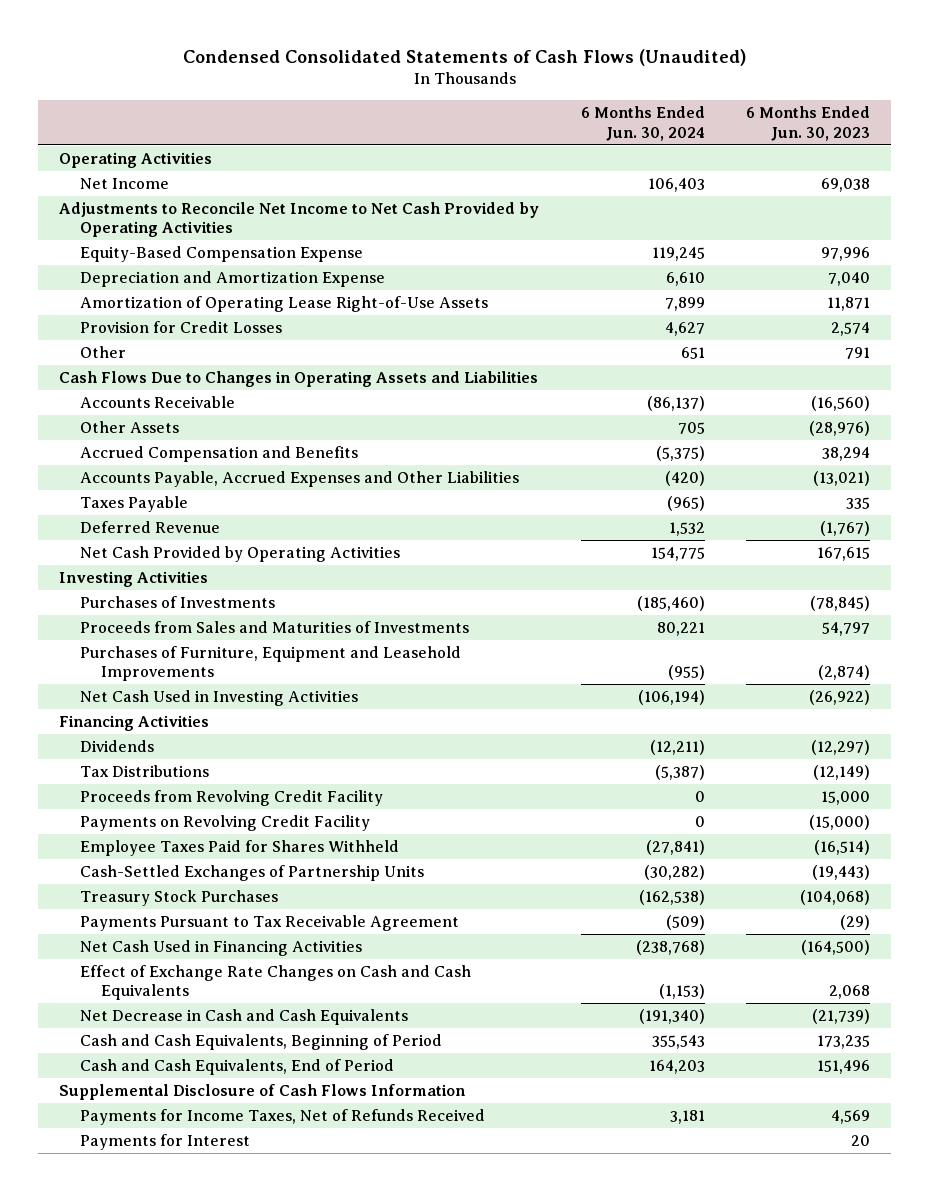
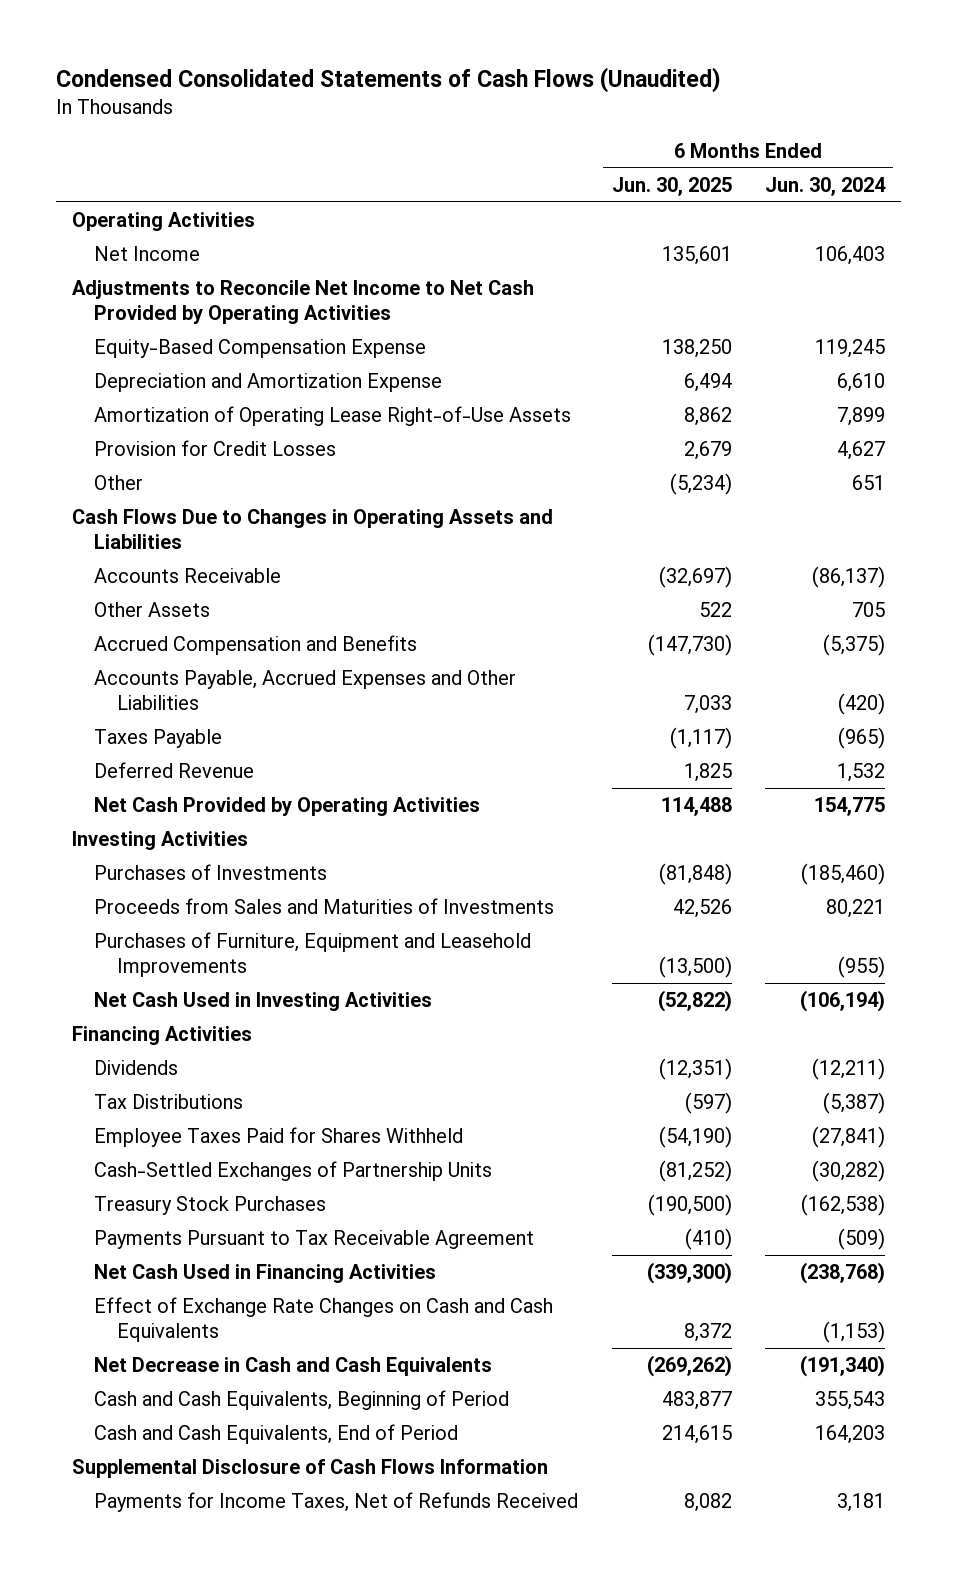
[746,106,871,141] 6 Months Ended Jun. 30, 2023 -> none
none -> [611,176,732,196] Jun. 30, 2025
[80,789,384,806] Proceeds from Revolving Credit Facility -> none
[80,814,371,831] Payments on Revolving Credit Facility -> none
[80,1133,251,1150] Payments for Interest -> none

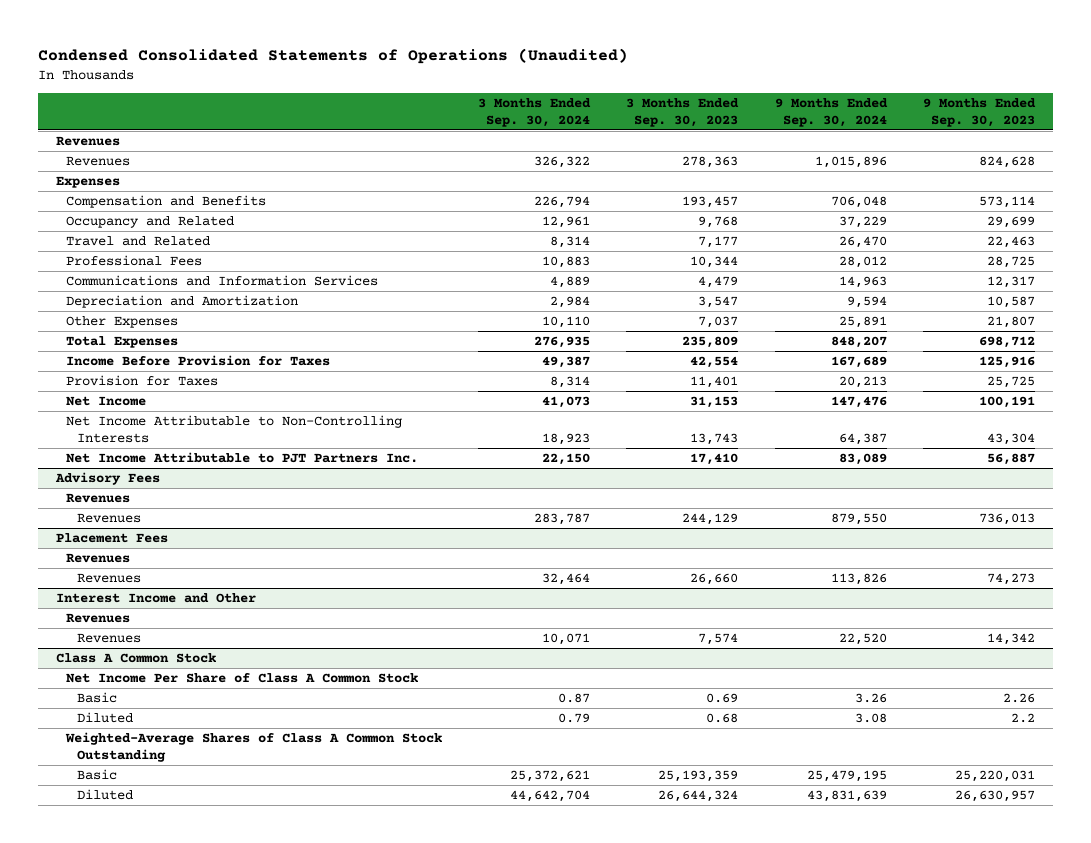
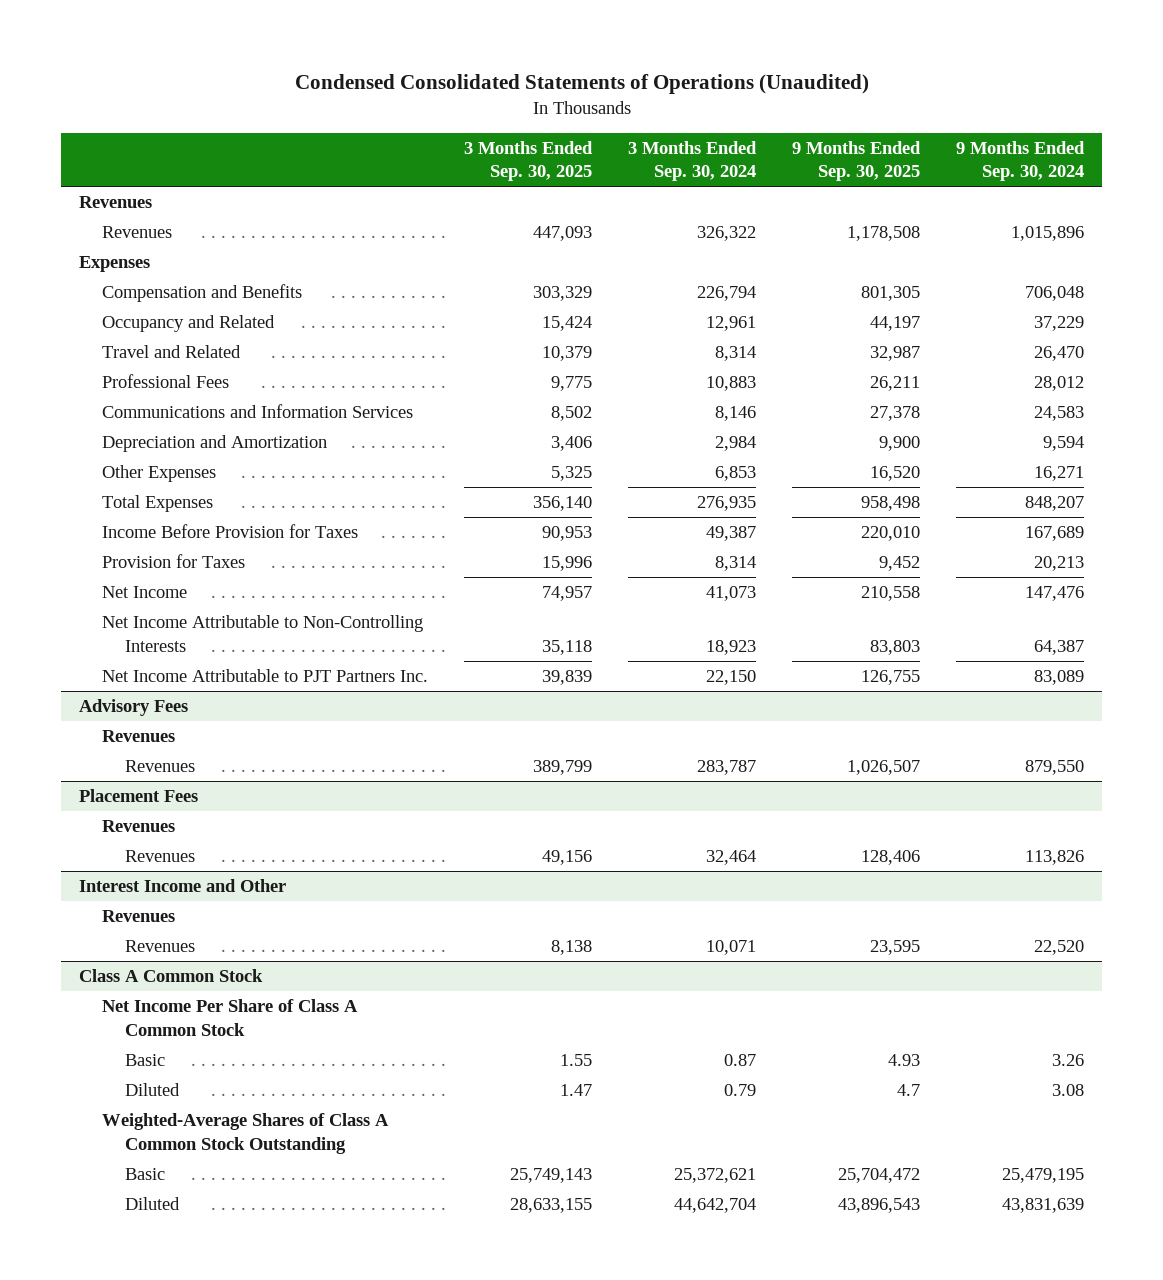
[626,98,740,127] 3 Months Ended Sep. 30, 2023 -> none
[922,98,1036,127] 9 Months Ended Sep. 30, 2023 -> none
none -> [464,140,594,182] 3 Months Ended Sep. 30, 2025
none -> [792,140,922,182] 9 Months Ended Sep. 30, 2025
[550,276,591,289] 4,889 -> [715,405,757,421] 8,146
[838,276,887,289] 14,963 -> [1034,405,1085,421] 24,583
[542,316,591,329] 10,110 -> [715,465,757,481] 6,853
[838,316,887,329] 25,891 -> [1034,465,1085,481] 16,271

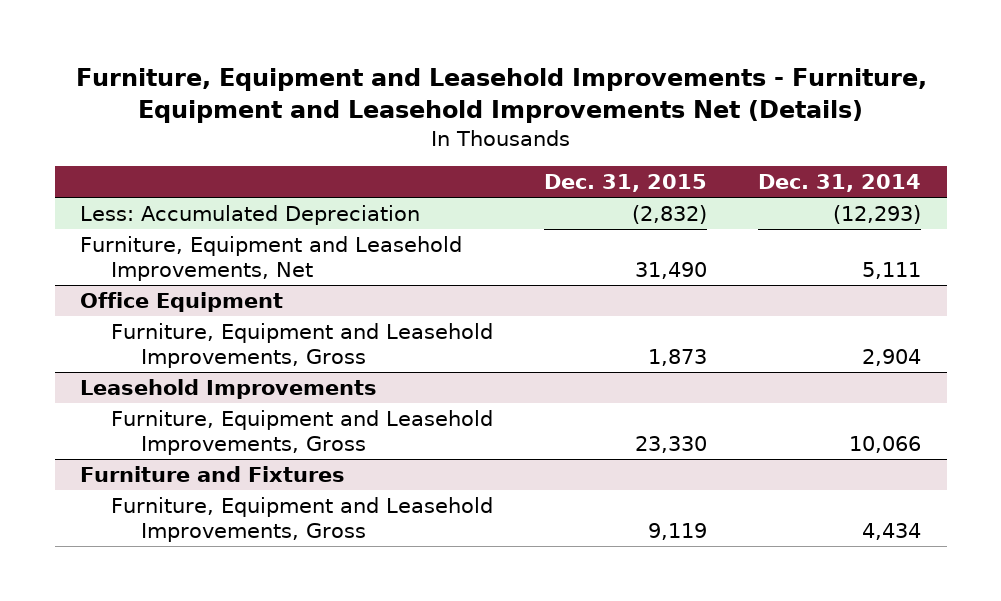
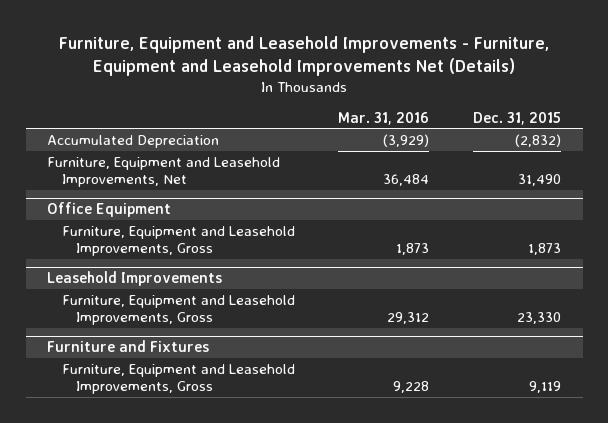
[758,174,922,193] Dec. 31, 2014 -> none
none -> [338,111,430,125] Mar. 31, 2016
[80,205,421,226] Less: Accumulated Depreciation -> [47,134,220,148] Accumulated Depreciation

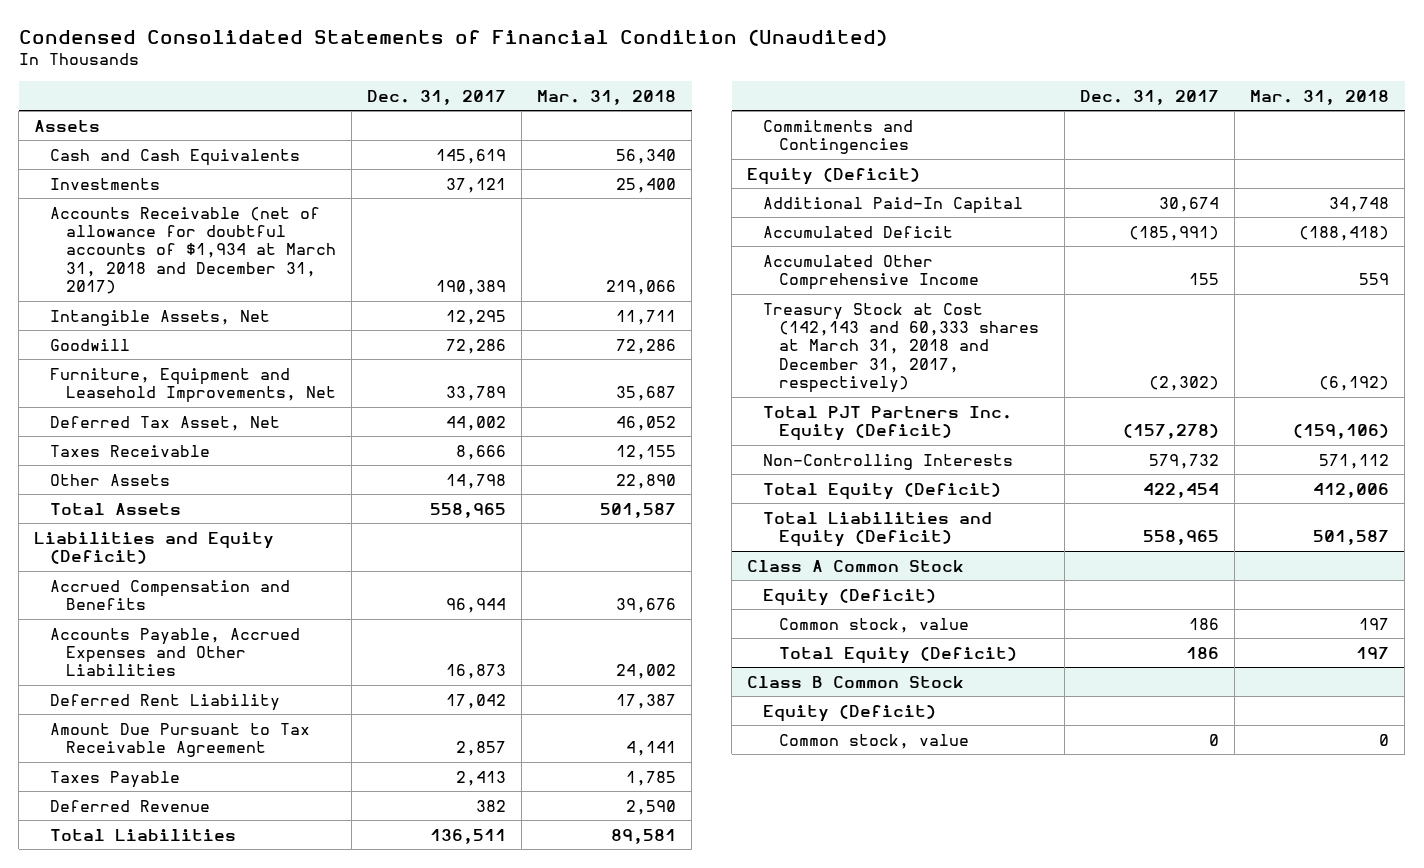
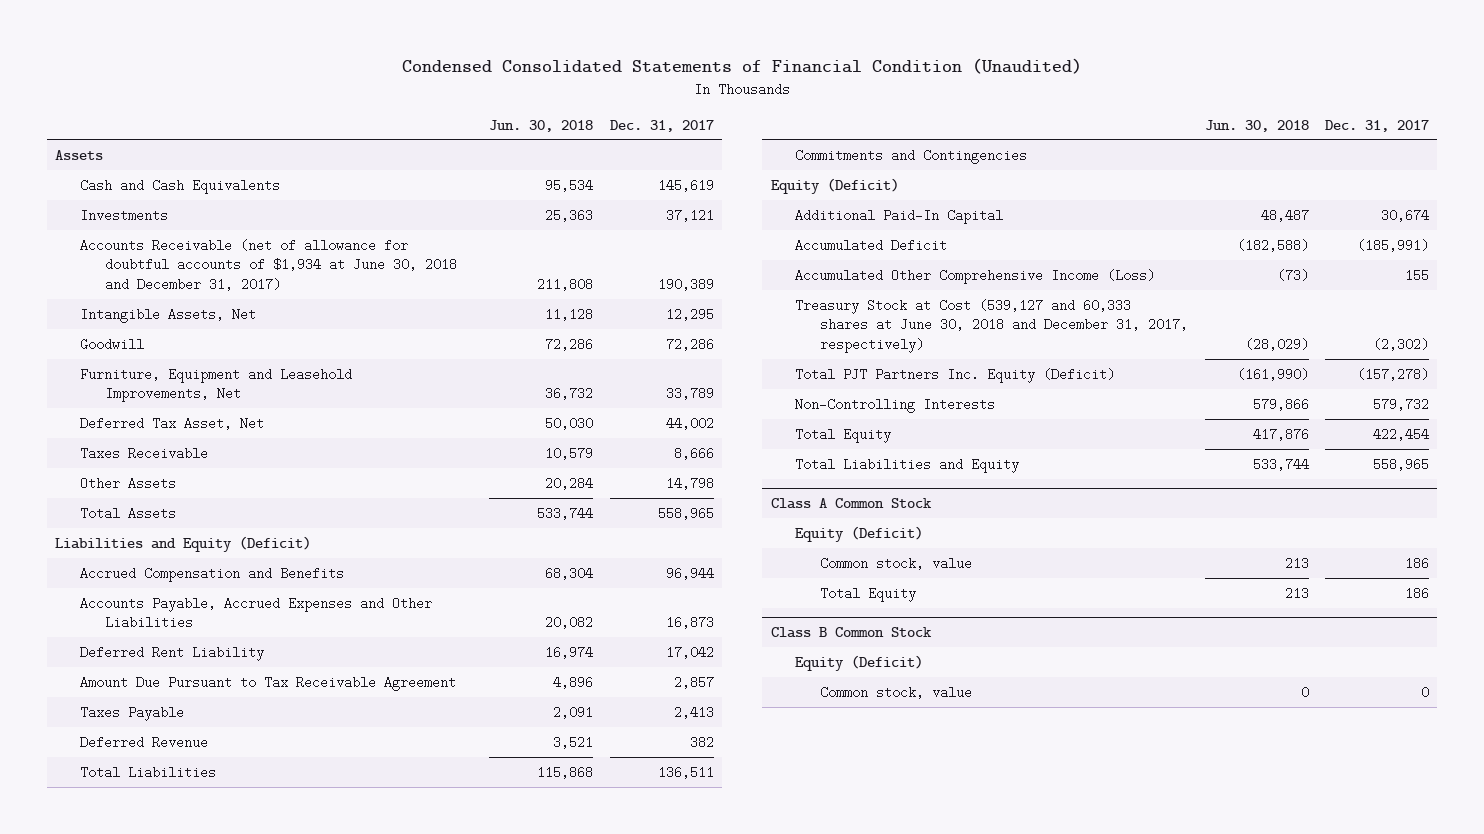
[537,89,677,105] Mar. 31, 2018 -> none
none -> [489,119,594,132] Jun. 30, 2018
[50,206,336,295] Accounts Receivable (net of allowance for doubtful accounts of $1,934 at March 31, 2018 and December 31, 2017) -> [80,238,457,291] Accounts Receivable (net of allowance for doubtful accounts of $1,934 at June 30, 2018 and December 31, 2017)
[762,254,979,291] Accumulated Other Comprehensive Income -> [795,268,1156,284] Accumulated Other Comprehensive Income (Loss)
[762,302,1039,394] Treasury Stock at Cost (142,143 and 60,333 shares at March 31, 2018 and December 31, 2017, respectively) -> [795,298,1189,353] Treasury Stock at Cost (539,127 and 60,333 shares at June 30, 2018 and December 31, 2017, respectively)
[762,482,1001,500] Total Equity (Deficit) -> [795,427,892,443] Total Equity
[762,511,992,548] Total Liabilities and Equity (Deficit) -> [795,457,1020,473] Total Liabilities and Equity
[778,646,1017,664] Total Equity (Deficit) -> [820,586,917,602] Total Equity

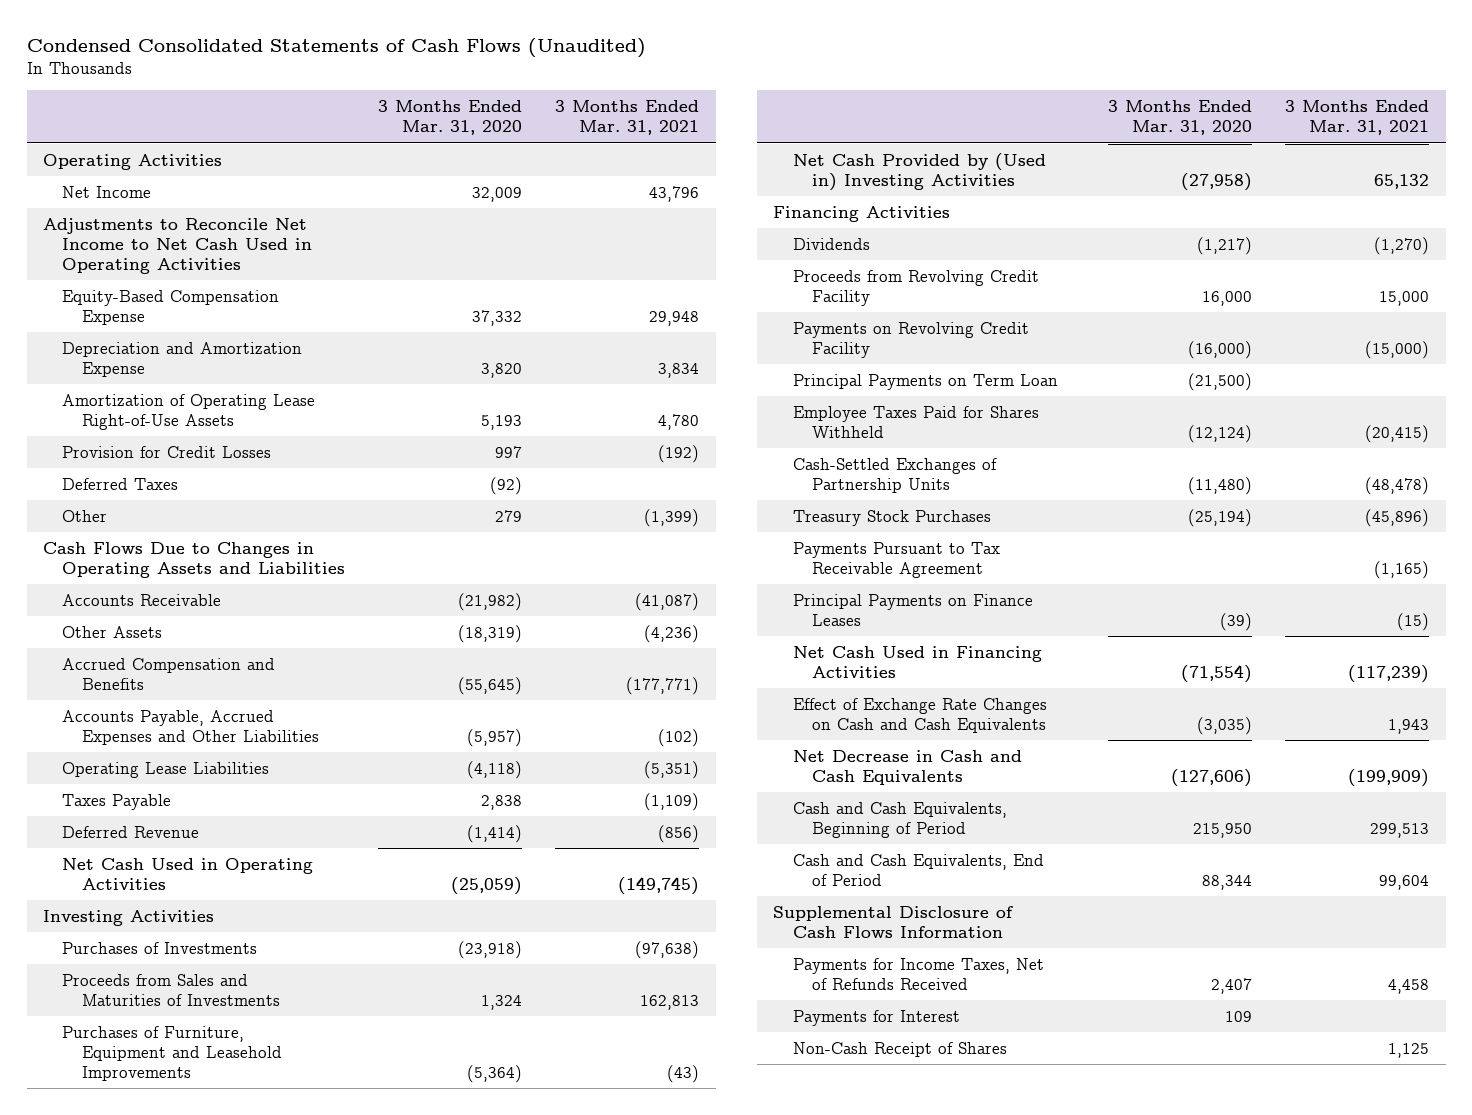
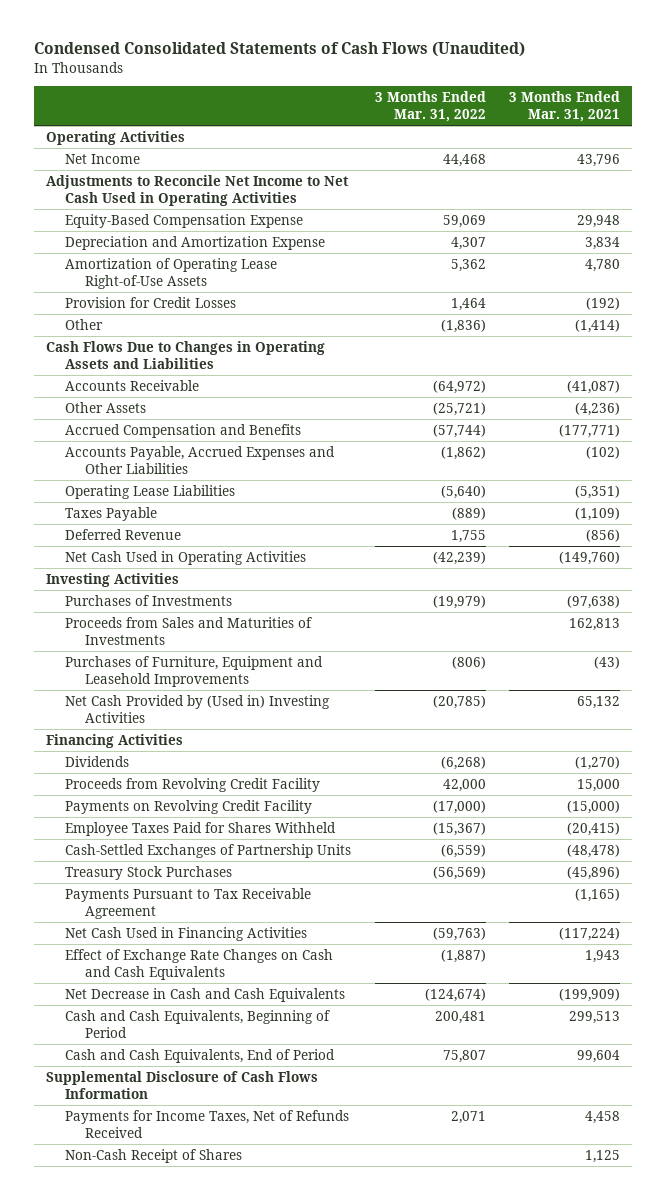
[378,100,523,136] 3 Months Ended Mar. 31, 2020 -> none
none -> [374,90,486,122] 3 Months Ended Mar. 31, 2022
[62,477,179,490] Deferred Taxes -> none
[644,508,700,527] (1,399) -> [575,318,621,333] (1,414)
[618,876,700,895] (149,745) -> [559,550,621,565] (149,760)
[792,373,1058,390] Principal Payments on Term Loan -> none
[792,593,1033,626] Principal Payments on Finance Leases -> none
[1348,664,1430,683] (117,239) -> [559,926,621,941] (117,224)
[792,1009,960,1026] Payments for Interest -> none

